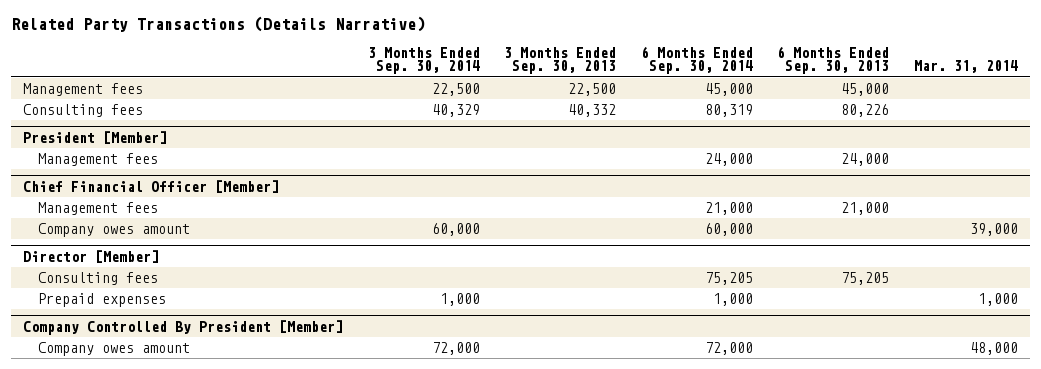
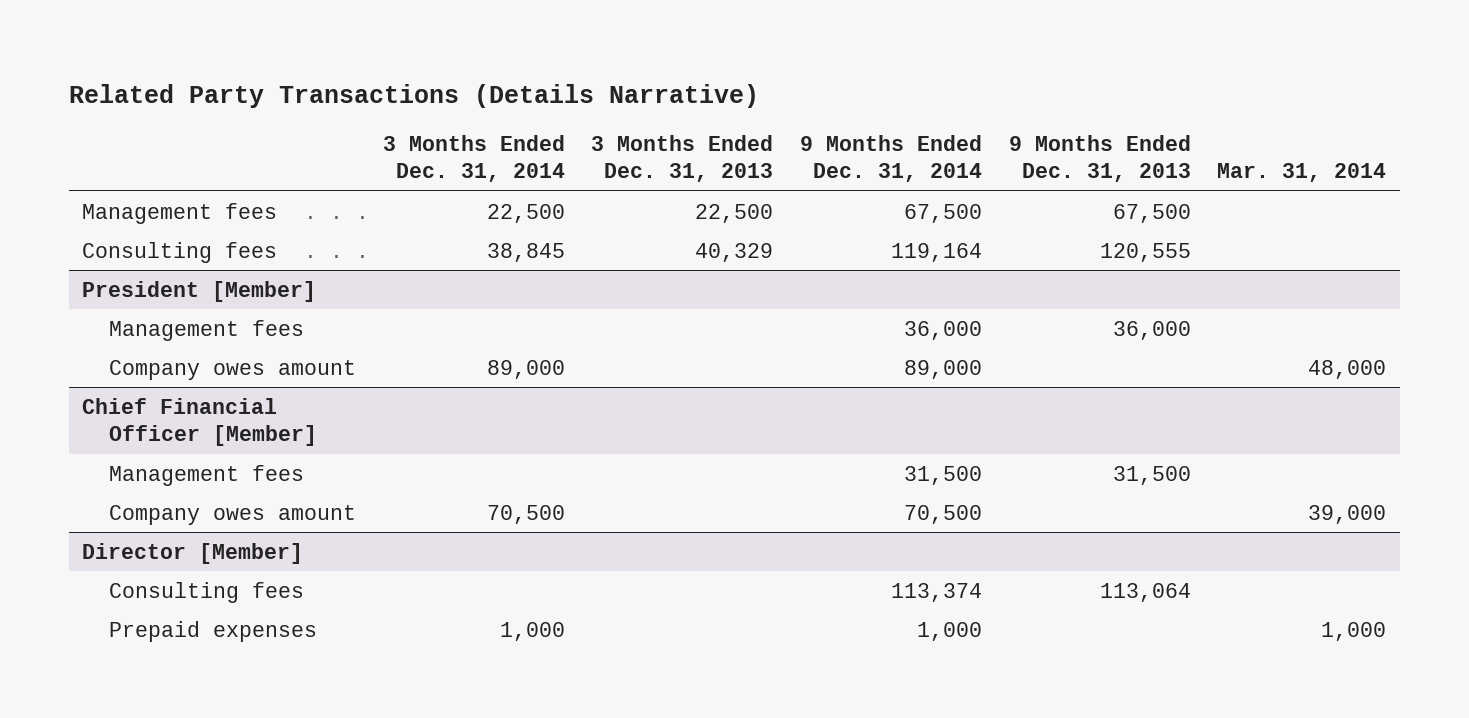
[367,46,480,75] 3 Months Ended Sep. 30, 2014 -> none
[504,46,617,75] 3 Months Ended Sep. 30, 2013 -> none
[640,45,753,75] 6 Months Ended Sep. 30, 2014 -> none
[777,45,890,75] 6 Months Ended Sep. 30, 2013 -> none
none -> [382,135,565,183] 3 Months Ended Dec. 31, 2014
none -> [591,135,774,183] 3 Months Ended Dec. 31, 2013
none -> [800,135,983,183] 9 Months Ended Dec. 31, 2014
none -> [1008,135,1191,183] 9 Months Ended Dec. 31, 2013
none -> [108,359,356,380] Company owes amount
[23,320,344,336] Company Controlled By President [Member] -> none
[38,342,191,357] Company owes amount -> none

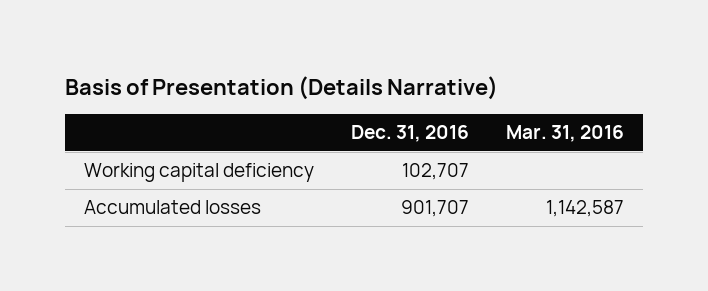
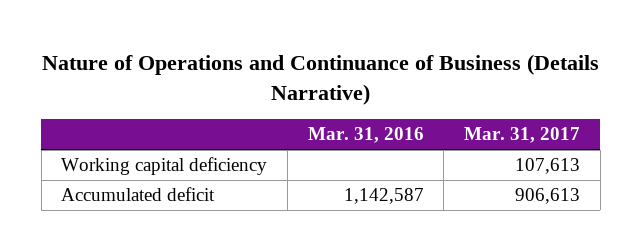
[64,75,498,100] Basis of Presentation (Details Narrative) -> [41,54,599,105] Nature of Operations and Continuance of Business (Details Narrative)
[350,125,469,143] Dec. 31, 2016 -> none
none -> [463,127,580,144] Mar. 31, 2017
[83,200,261,215] Accumulated losses -> [61,187,216,202] Accumulated deficit

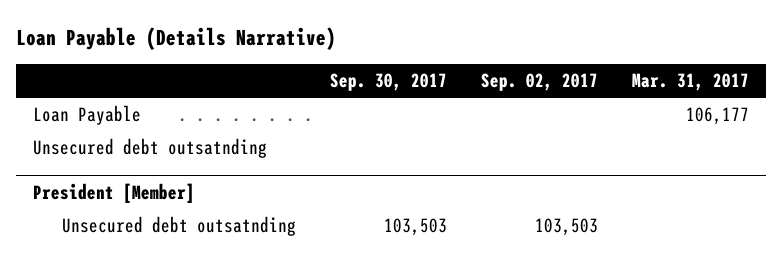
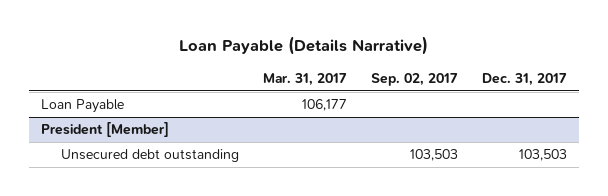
[330,73,448,92] Sep. 30, 2017 -> none
none -> [481,72,567,86] Dec. 31, 2017
[32,138,267,159] Unsecured debt outsatnding -> none
[62,216,297,237] Unsecured debt outsatnding -> [61,149,240,163] Unsecured debt outstanding

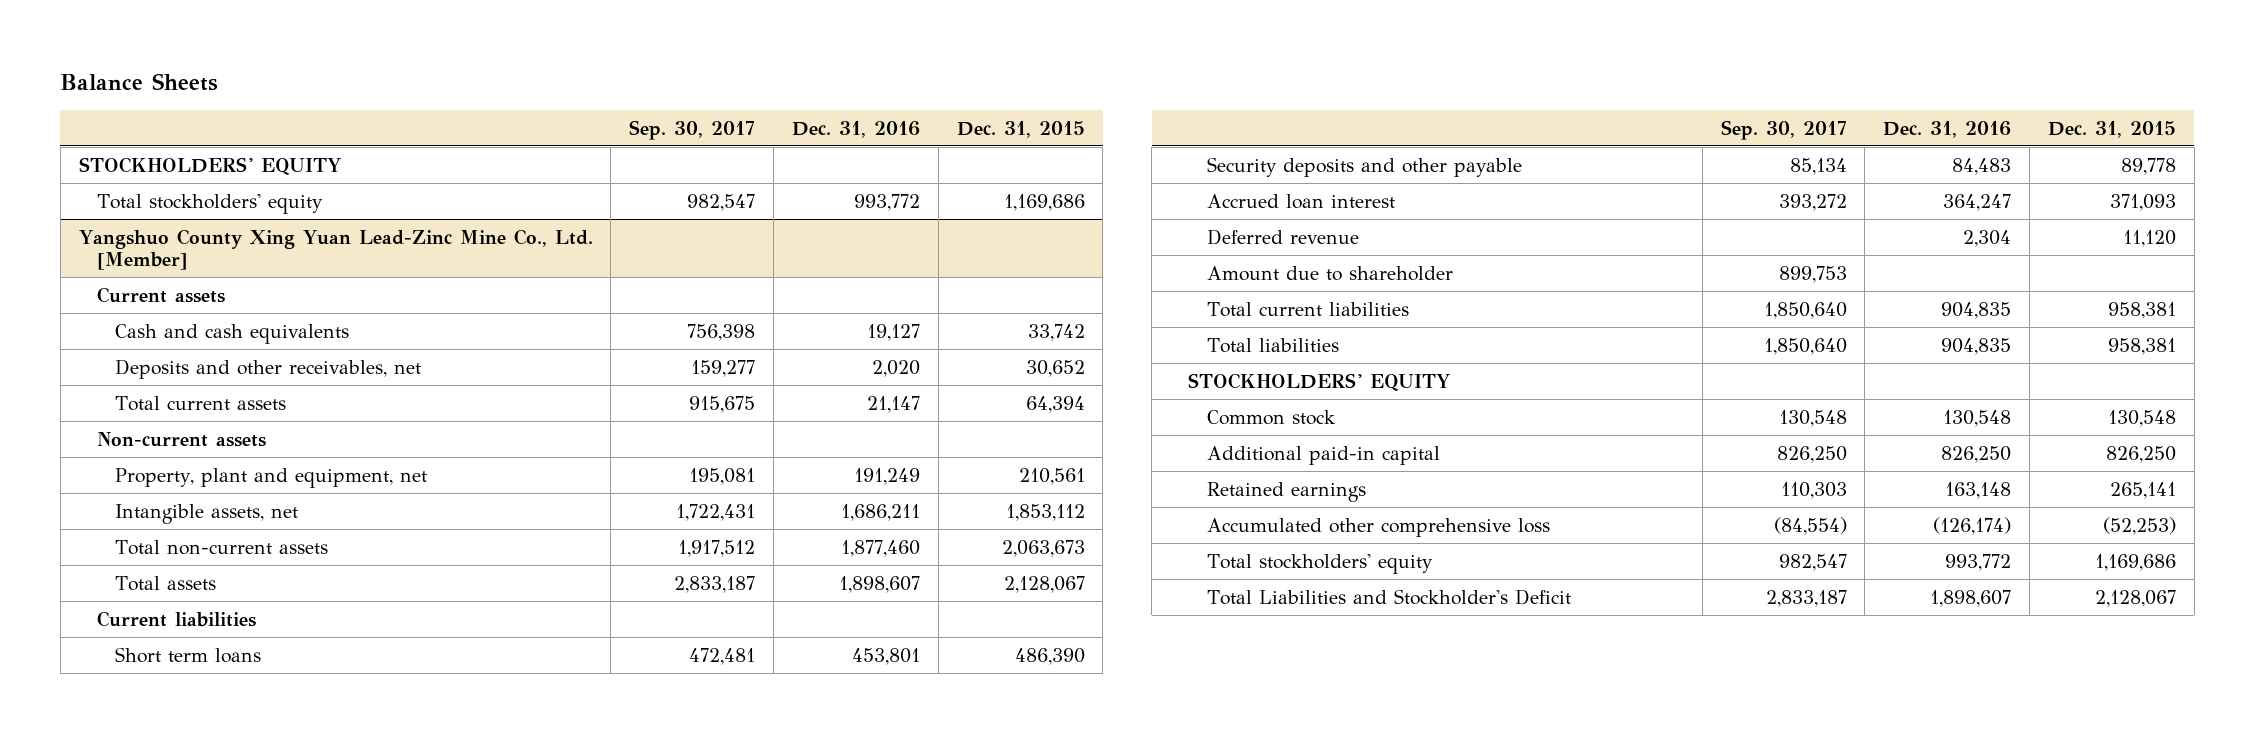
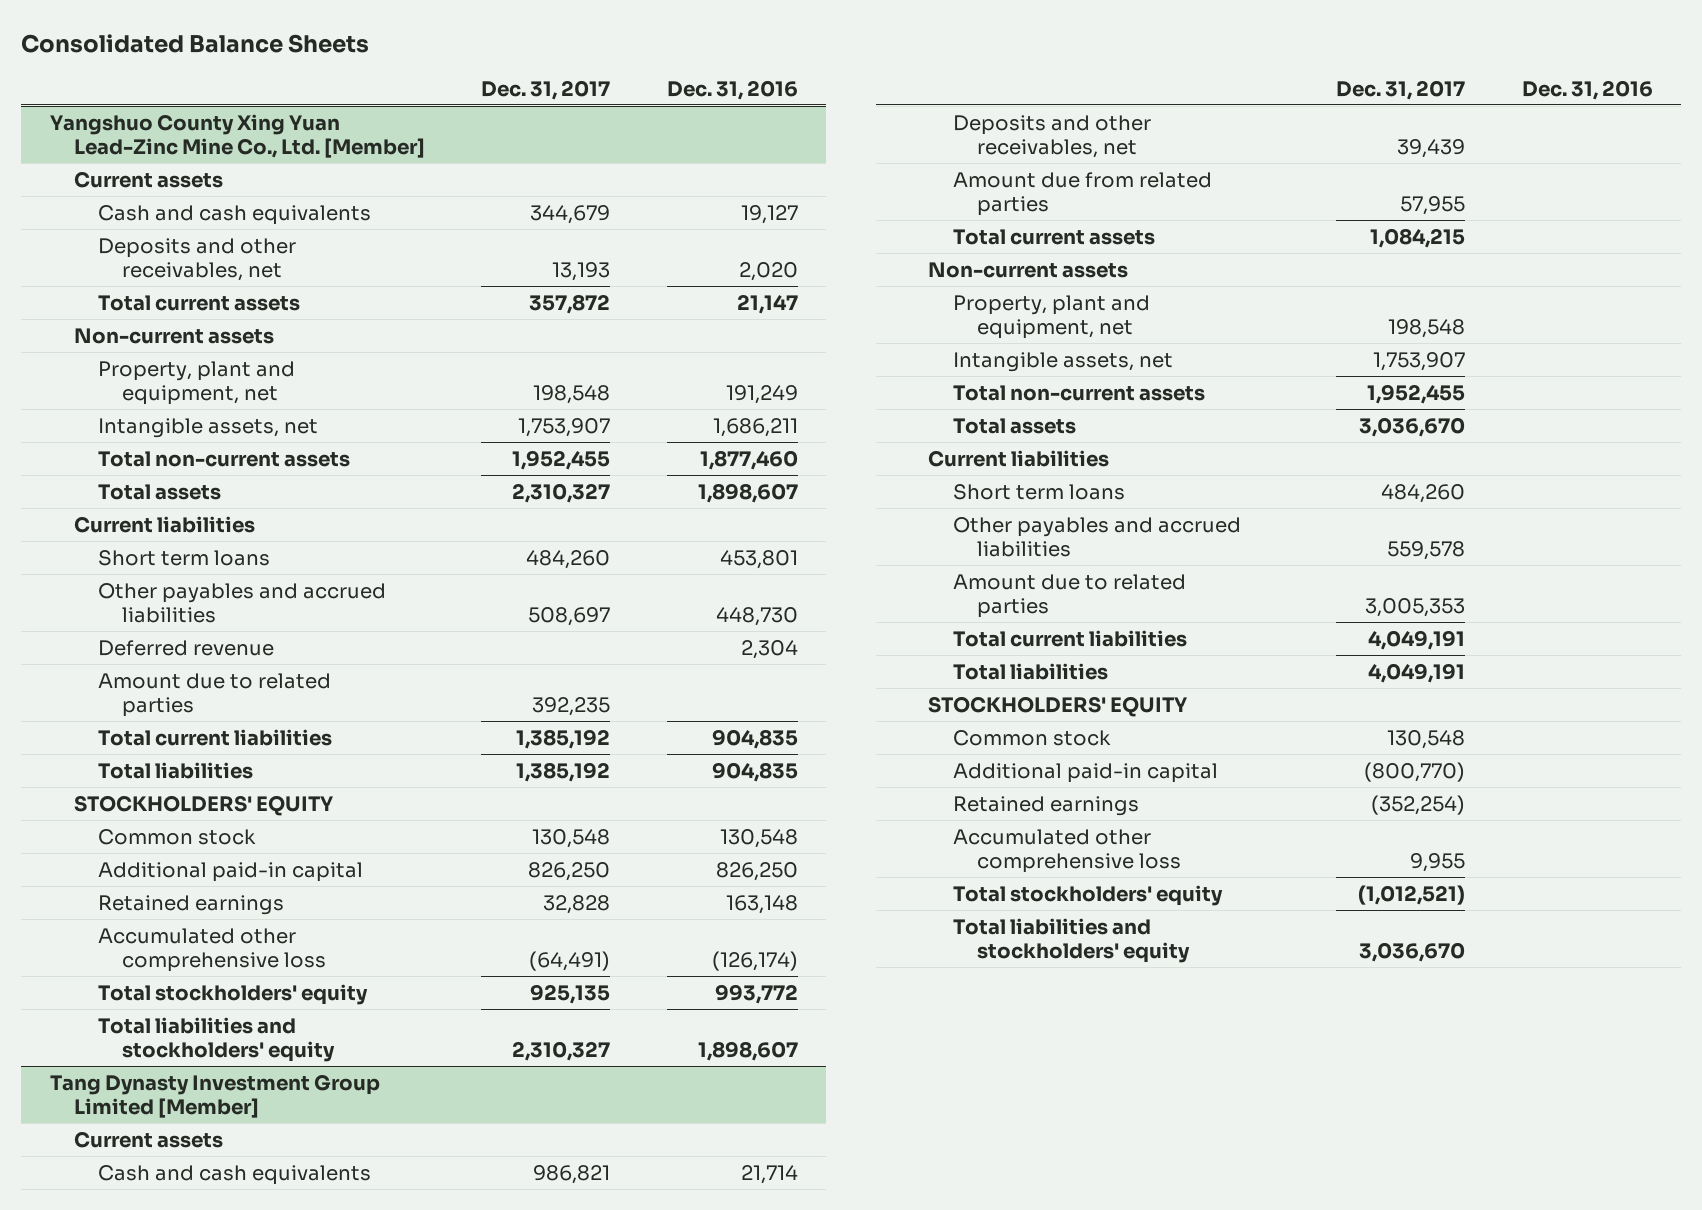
[60,73,219,92] Balance Sheets -> [21,34,370,54] Consolidated Balance Sheets
[629,119,756,140] Sep. 30, 2017 -> none
[956,120,1085,138] Dec. 31, 2015 -> none
none -> [481,79,611,100] Dec. 31, 2017
[78,156,341,175] STOCKHOLDERS' EQUITY -> none
[96,193,323,214] Total stockholders' equity -> none
[1206,156,1522,177] Security deposits and other payable -> none
[1206,193,1395,209] Accrued loan interest -> none
none -> [97,582,386,624] Other payables and accrued liabilities
[1206,265,1453,281] Amount due to shareholder -> [97,672,331,718] Amount due to related parties
[1206,588,1571,605] Total Liabilities and Stockholder's Deficit -> [97,1016,335,1063] Total liabilities and stockholders' equity
none -> [49,1073,380,1119] Tang Dynasty Investment Group Limited [Member]
none -> [73,1130,223,1148] Current assets
none -> [97,1164,371,1185] Cash and cash equivalents
none -> [952,114,1151,159] Deposits and other receivables, net
none -> [952,171,1212,217] Amount due from related parties
none -> [952,228,1155,245] Total current assets
none -> [928,261,1129,278] Non-current assets
none -> [952,294,1150,340] Property, plant and equipment, net
none -> [952,351,1173,372] Intangible assets, net
none -> [952,384,1205,401] Total non-current assets
none -> [952,417,1076,434] Total assets
none -> [928,449,1110,467] Current liabilities
none -> [952,483,1125,500] Short term loans
none -> [952,516,1241,558] Other payables and accrued liabilities
none -> [952,573,1186,619] Amount due to related parties
none -> [952,629,1187,647] Total current liabilities
none -> [952,662,1108,680] Total liabilities
none -> [928,695,1188,717] STOCKHOLDERS' EQUITY
none -> [952,729,1111,746] Common stock
none -> [952,762,1218,783] Additional paid-in capital
none -> [952,795,1139,816] Retained earnings
none -> [952,828,1181,874] Accumulated other comprehensive loss
none -> [952,884,1223,906] Total stockholders' equity
none -> [952,917,1190,964] Total liabilities and stockholders' equity

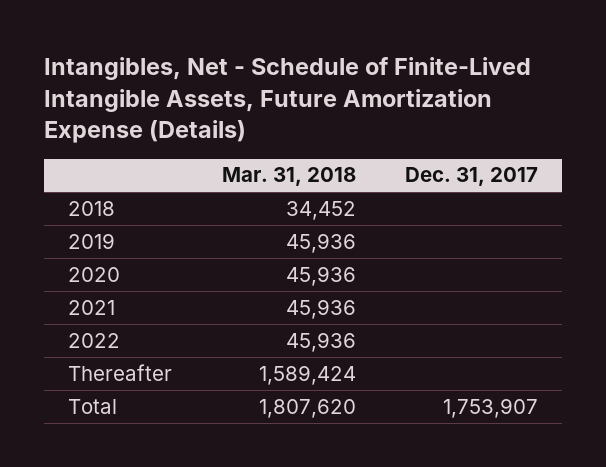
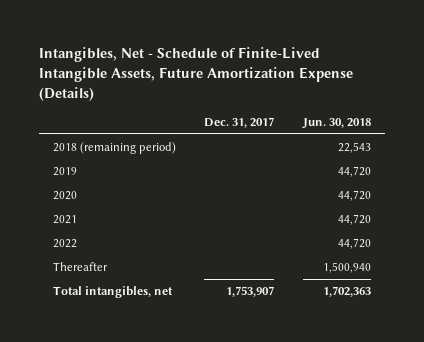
[221,167,356,187] Mar. 31, 2018 -> none
none -> [301,117,371,129] Jun. 30, 2018
[68,200,116,216] 2018 -> [53,141,177,154] 2018 (remaining period)
[68,398,118,414] Total -> [53,285,174,298] Total intangibles, net

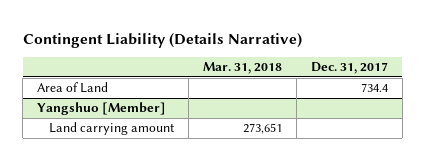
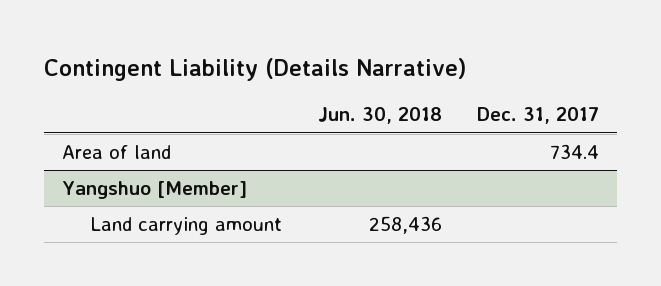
[203,62,283,75] Mar. 31, 2018 -> none
none -> [317,107,442,125] Jun. 30, 2018
[37,82,109,94] Area of Land -> [61,145,171,160] Area of land

